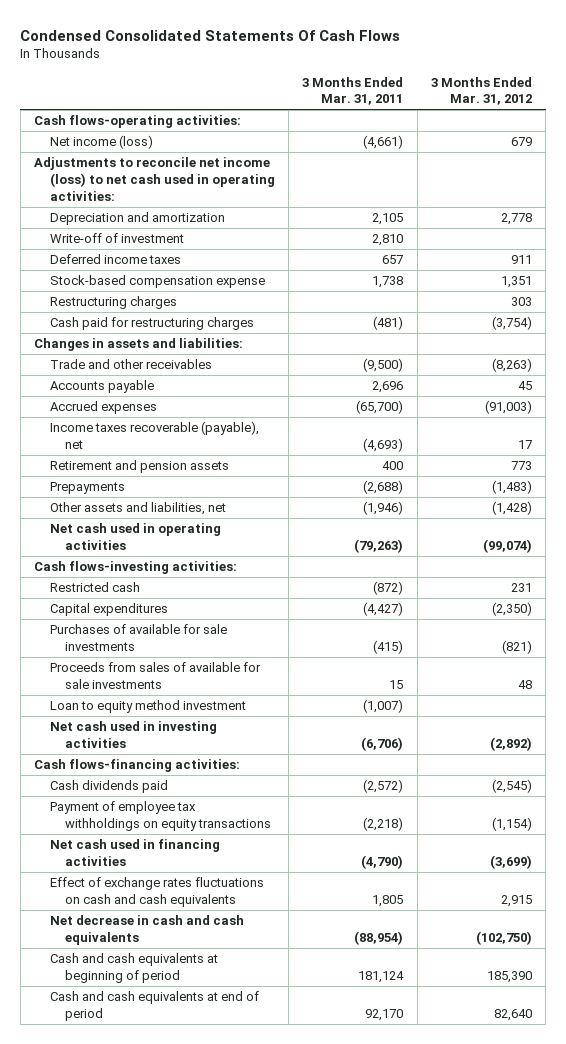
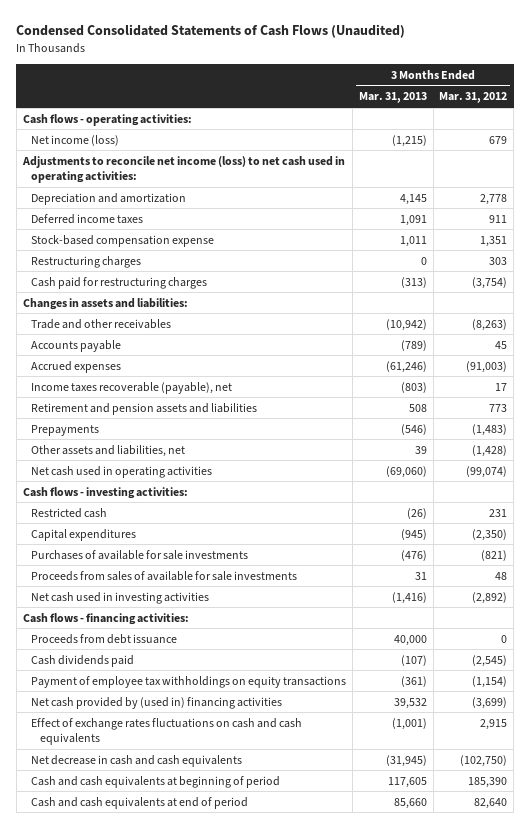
[20,29,401,41] Condensed Consolidated Statements Of Cash Flows -> [16,24,406,39] Condensed Consolidated Statements of Cash Flows (Unaudited)
[302,76,404,106] 3 Months Ended Mar. 31, 2011 -> none
none -> [358,92,427,104] Mar. 31, 2013
[34,115,242,129] Cash flows-operating activities: -> [22,113,192,126] Cash flows - operating activities:
[49,233,184,244] Write-off of investment -> none
[49,460,229,474] Retirement and pension assets -> [31,402,258,415] Retirement and pension assets and liabilities
[34,561,238,575] Cash flows-investing activities: -> [22,486,188,499] Cash flows - investing activities:
[49,700,246,714] Loan to equity method investment -> none
[34,759,241,773] Cash flows-financing activities: -> [22,612,189,625] Cash flows - financing activities:
none -> [31,633,178,644] Proceeds from debt issuance
[49,839,220,866] Net cash used in financing activities -> [31,696,283,709] Net cash provided by (used in) financing activities

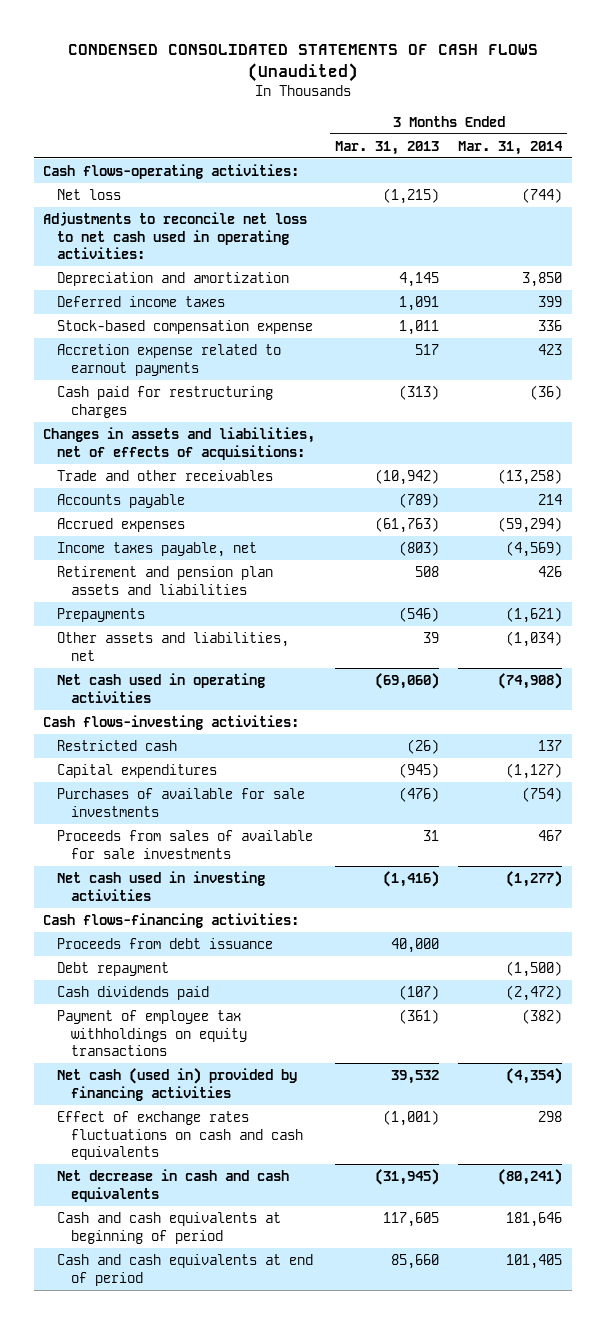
[16,24,406,39] Condensed Consolidated Statements of Cash Flows (Unaudited) -> [67,44,538,83] CONDENSED CONSOLIDATED STATEMENTS OF CASH FLOWS (Unaudited)
[439,92,508,104] Mar. 31, 2012 -> none
none -> [458,140,564,155] Mar. 31, 2014
[22,113,192,126] Cash flows - operating activities: -> [43,163,300,179] Cash flows-operating activities:
[31,134,120,146] Net income (loss) -> [56,188,121,200] Net loss
[21,155,345,184] Adjustments to reconcile net income (loss) to net cash used in operating activities: -> [43,211,308,260] Adjustments to reconcile net loss to net cash used in operating activities:
[31,255,142,268] Restructuring charges -> none
none -> [56,343,281,376] Accretion expense related to earnout payments
[22,297,188,310] Changes in assets and liabilities: -> [43,426,316,460] Changes in assets and liabilities, net of effects of acquisitions:
[385,360,427,373] (61,246) -> [374,516,439,533] (61,763)
[31,381,233,394] Income taxes recoverable (payable), net -> [56,541,257,557] Income taxes payable, net
[31,402,258,415] Retirement and pension assets and liabilities -> [56,565,273,595] Retirement and pension plan assets and liabilities
[22,486,188,499] Cash flows - investing activities: -> [43,714,300,730] Cash flows-investing activities:
[22,612,189,625] Cash flows - financing activities: -> [43,912,300,928] Cash flows-financing activities:
none -> [56,961,169,976] Debt repayment
[31,696,283,709] Net cash provided by (used in) financing activities -> [56,1067,297,1101] Net cash (used in) provided by financing activities

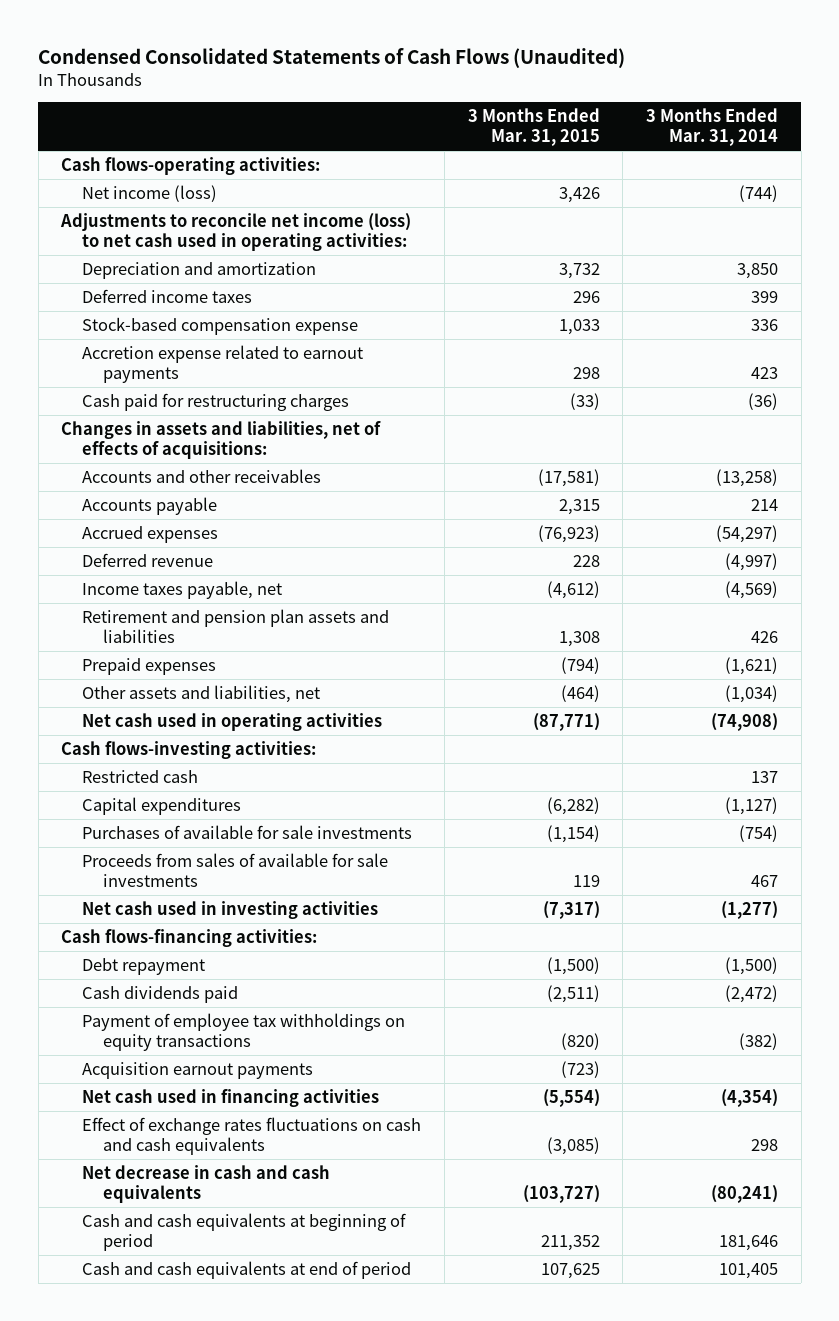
[67,44,538,83] CONDENSED CONSOLIDATED STATEMENTS OF CASH FLOWS (Unaudited) -> [38,47,626,68] Condensed Consolidated Statements of Cash Flows (Unaudited)
[334,140,439,155] Mar. 31, 2013 -> none
none -> [467,108,600,146] 3 Months Ended Mar. 31, 2015
[56,188,121,200] Net loss -> [82,185,218,203] Net income (loss)
[43,211,308,260] Adjustments to reconcile net loss to net cash used in operating activities: -> [60,213,412,251] Adjustments to reconcile net income (loss) to net cash used in operating activities:
[56,469,273,481] Trade and other receivables -> [82,469,322,484] Accounts and other receivables
[498,516,563,533] (59,294) -> [716,525,779,544] (54,297)
none -> [82,553,214,568] Deferred revenue
[56,607,145,622] Prepayments -> [82,658,217,676] Prepaid expenses
[56,937,273,949] Proceeds from debt issuance -> none
none -> [82,1062,314,1080] Acquisition earnout payments
[56,1067,297,1101] Net cash (used in) provided by financing activities -> [82,1089,380,1108] Net cash used in financing activities

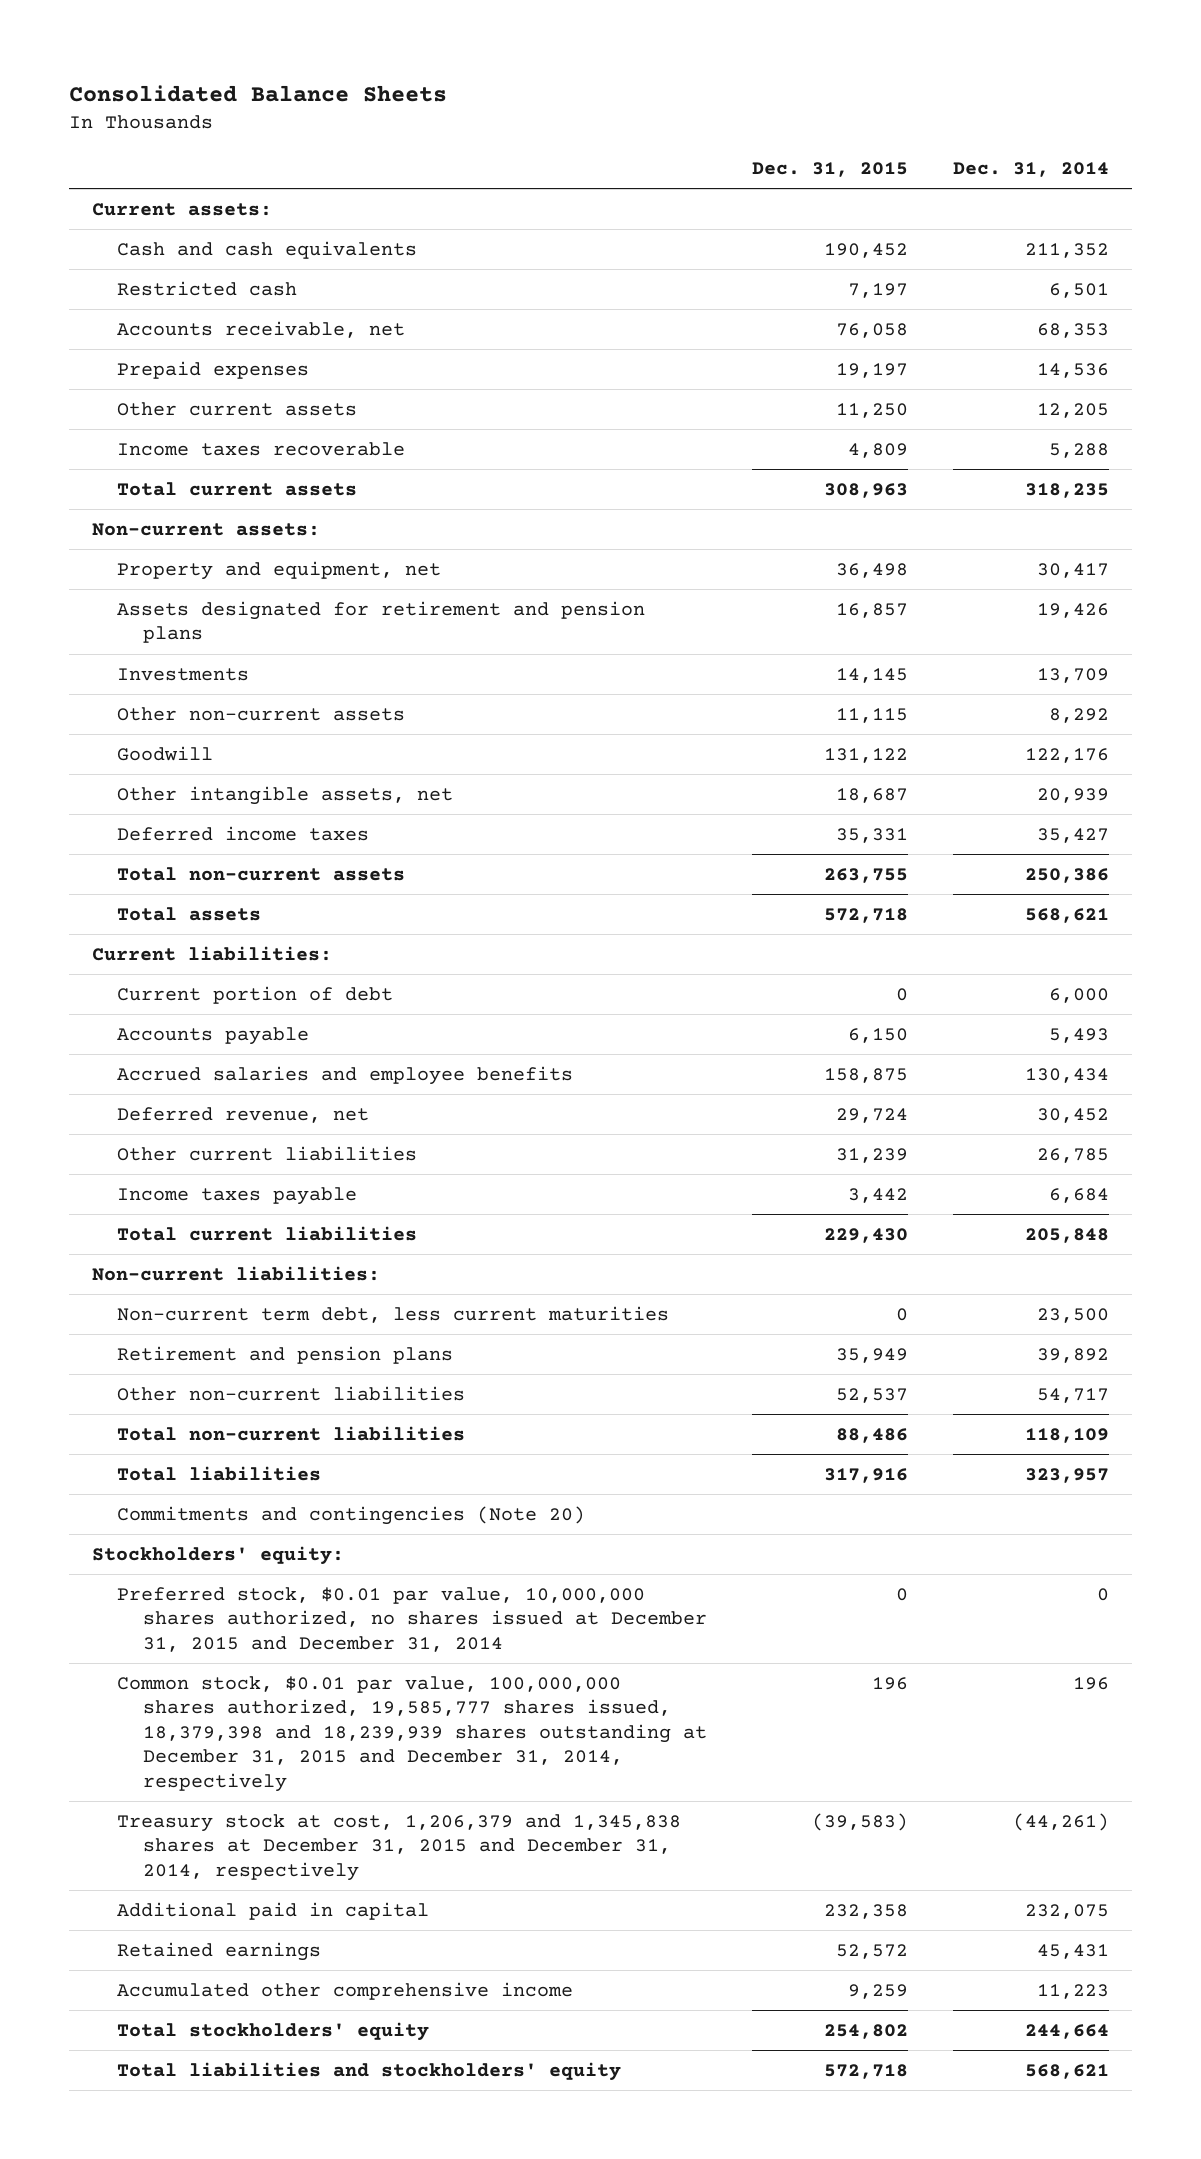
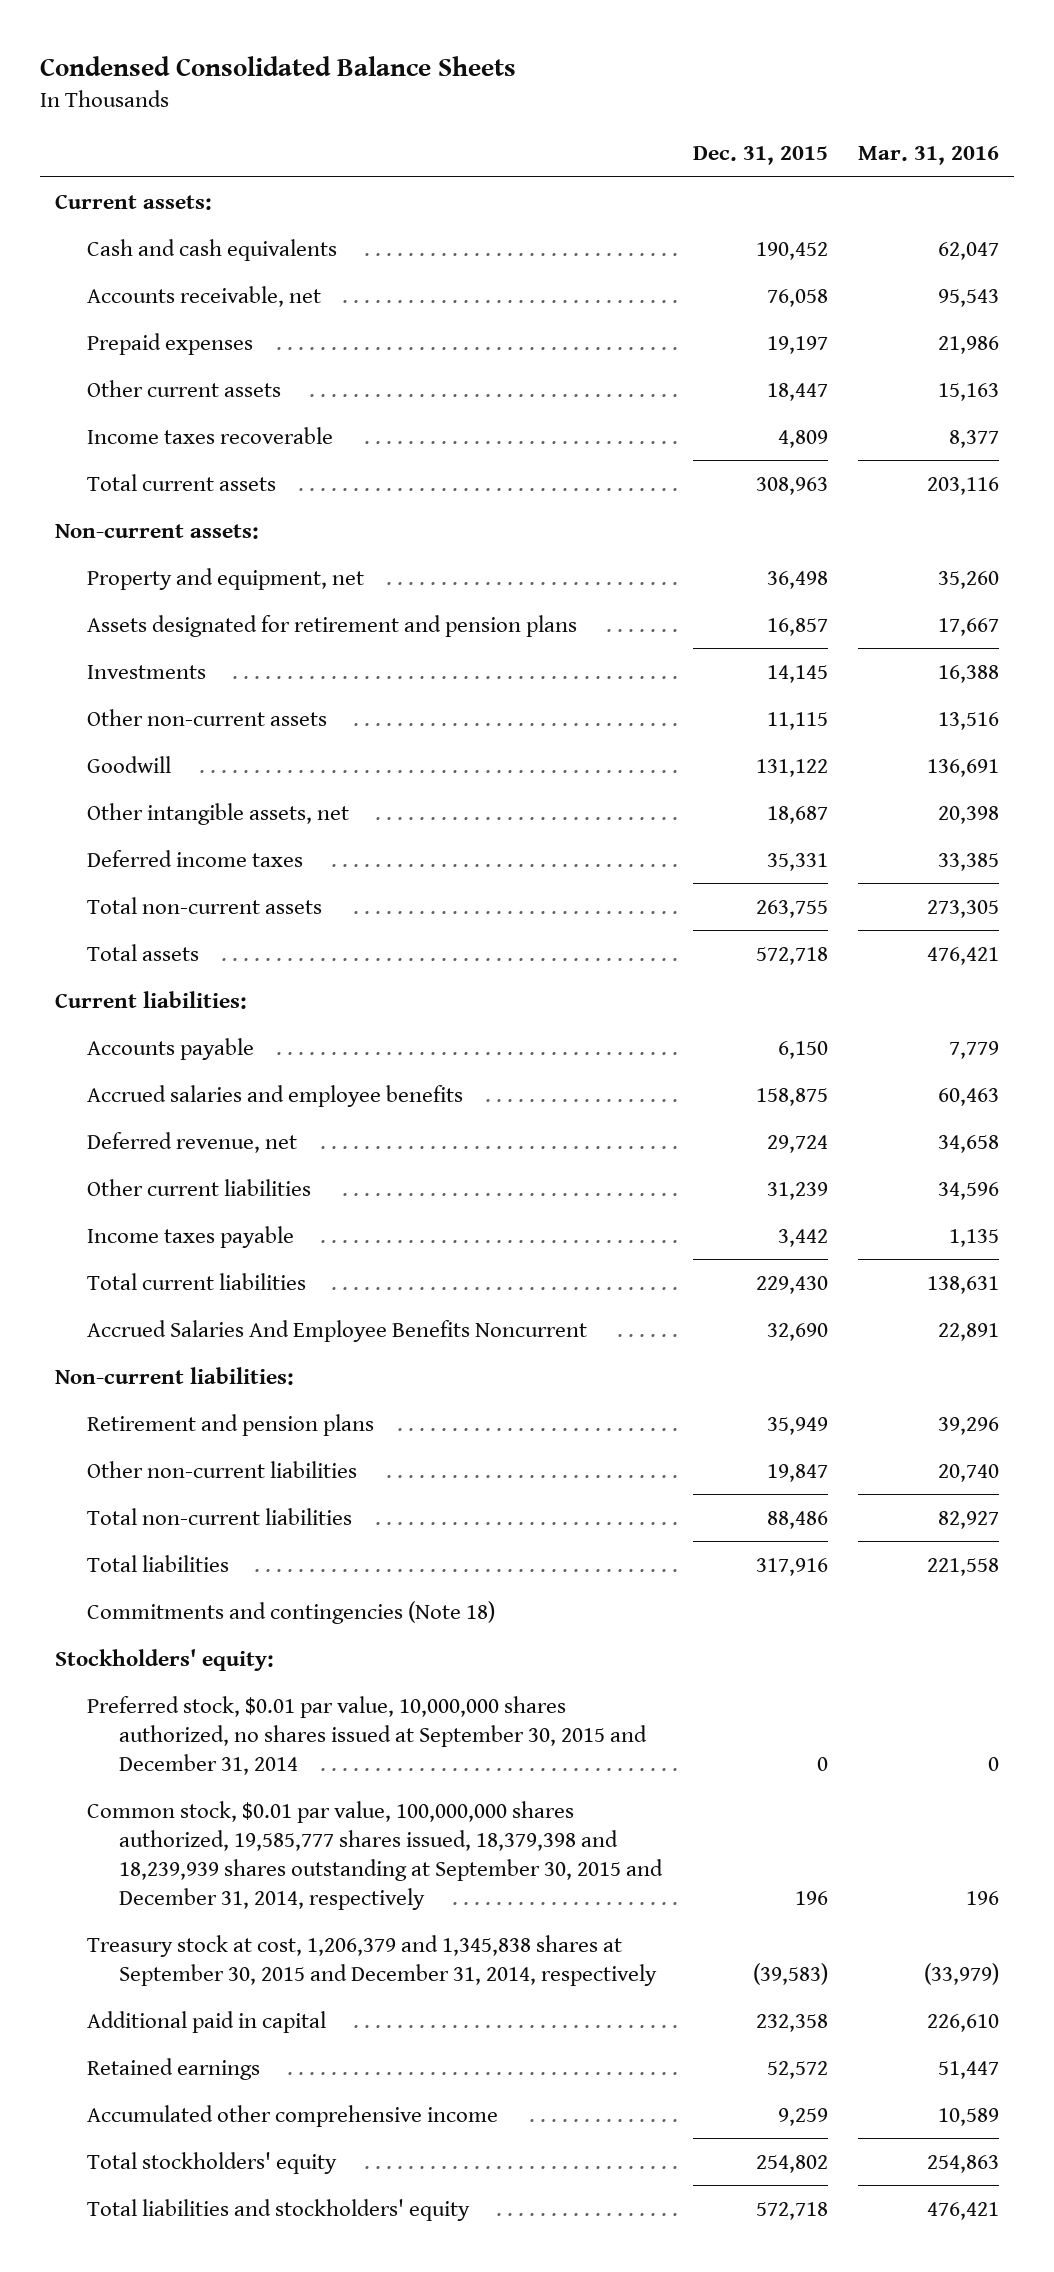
[69,84,448,102] Consolidated Balance Sheets -> [40,55,517,76] Condensed Consolidated Balance Sheets
[953,162,1110,178] Dec. 31, 2014 -> none
none -> [858,146,1000,166] Mar. 31, 2016
[117,280,298,296] Restricted cash -> none
[836,402,909,418] 11,250 -> [766,382,828,401] 18,447
[117,985,394,1004] Current portion of debt -> none
none -> [87,1319,588,1342] Accrued Salaries And Employee Benefits Noncurrent
[117,1305,670,1323] Non-current term debt, less current maturities -> none
[836,1387,909,1403] 52,537 -> [766,1463,828,1482] 19,847
[117,1505,586,1525] Commitments and contingencies (Note 20) -> [87,1600,496,1624] Commitments and contingencies (Note 18)
[117,1586,707,1652] Preferred stock, $0.01 par value, 10,000,000 shares authorized, no shares issued at December 31, 2015 and December 31, 2014 -> [87,1695,648,1775] Preferred stock, $0.01 par value, 10,000,000 shares authorized, no shares issued at September 30, 2015 and December 31, 2014
[117,1675,707,1792] Common stock, $0.01 par value, 100,000,000 shares authorized, 19,585,777 shares issued, 18,379,398 and 18,239,939 shares outstanding at December 31, 2015 and December 31, 2014, respectively -> [87,1800,664,1910] Common stock, $0.01 par value, 100,000,000 shares authorized, 19,585,777 shares issued, 18,379,398 and 18,239,939 shares outstanding at September 30, 2015 and December 31, 2014, respectively
[117,1813,682,1881] Treasury stock at cost, 1,206,379 and 1,345,838 shares at December 31, 2015 and December 31, 2014, respectively -> [87,1934,658,1986] Treasury stock at cost, 1,206,379 and 1,345,838 shares at September 30, 2015 and December 31, 2014, respectively

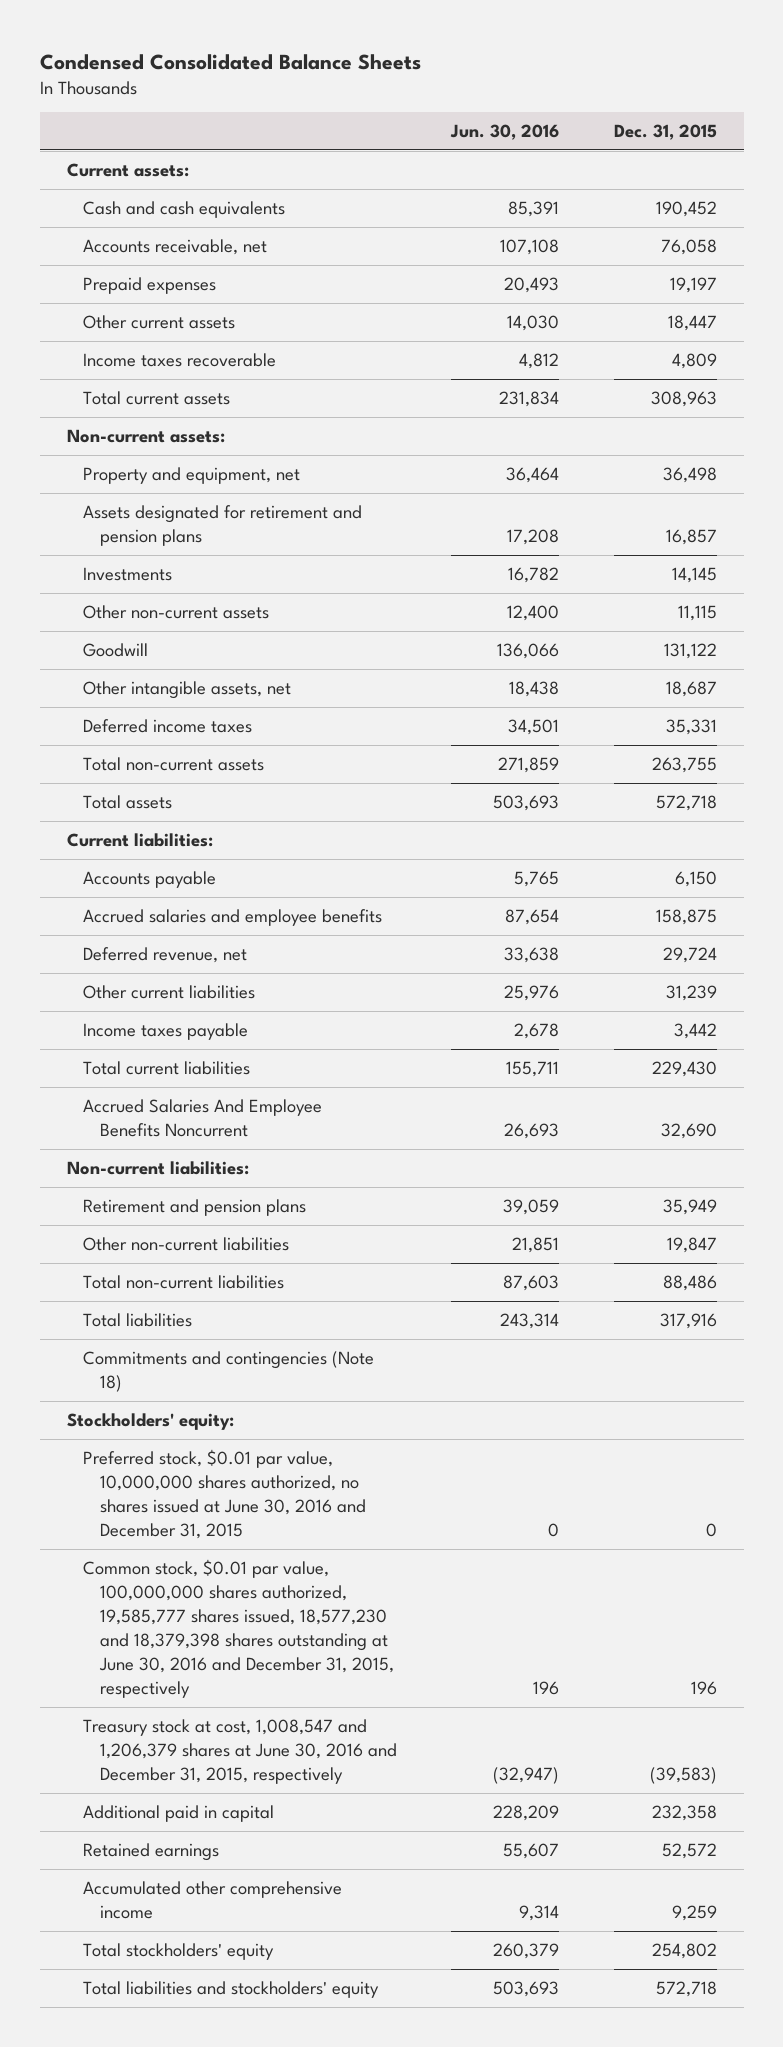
[858,146,1000,166] Mar. 31, 2016 -> none
none -> [450,124,560,141] Jun. 30, 2016
[87,1695,648,1775] Preferred stock, $0.01 par value, 10,000,000 shares authorized, no shares issued at September 30, 2015 and December 31, 2014 -> [83,1448,366,1540] Preferred stock, $0.01 par value, 10,000,000 shares authorized, no shares issued at June 30, 2016 and December 31, 2015
[87,1800,664,1910] Common stock, $0.01 par value, 100,000,000 shares authorized, 19,585,777 shares issued, 18,379,398 and 18,239,939 shares outstanding at September 30, 2015 and December 31, 2014, respectively -> [83,1558,394,1699] Common stock, $0.01 par value, 100,000,000 shares authorized, 19,585,777 shares issued, 18,577,230 and 18,379,398 shares outstanding at June 30, 2016 and December 31, 2015, respectively
[87,1934,658,1986] Treasury stock at cost, 1,206,379 and 1,345,838 shares at September 30, 2015 and December 31, 2014, respectively -> [83,1718,397,1785] Treasury stock at cost, 1,008,547 and 1,206,379 shares at June 30, 2016 and December 31, 2015, respectively

